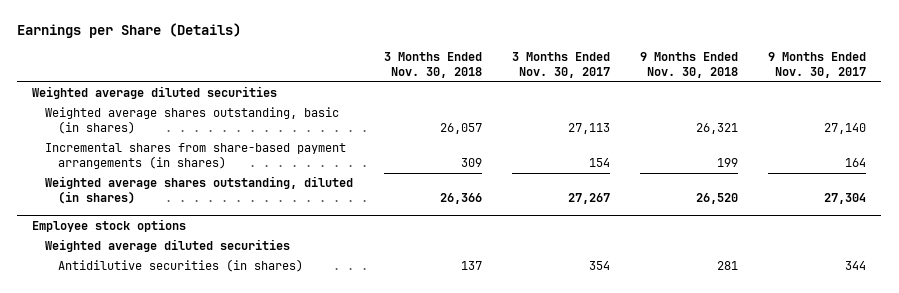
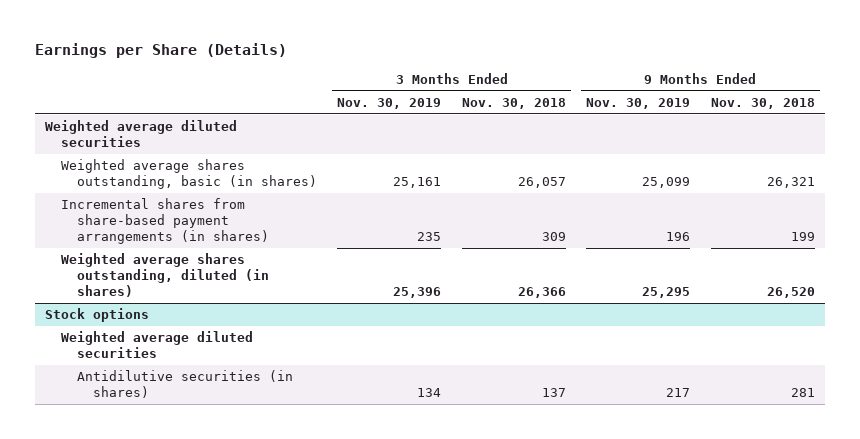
[511,52,610,79] 3 Months Ended Nov. 30, 2017 -> none
[768,52,867,79] 9 Months Ended Nov. 30, 2017 -> none
none -> [337,98,442,110] Nov. 30, 2019
none -> [586,98,691,110] Nov. 30, 2019
[32,218,187,232] Employee stock options -> [45,308,150,323] Stock options

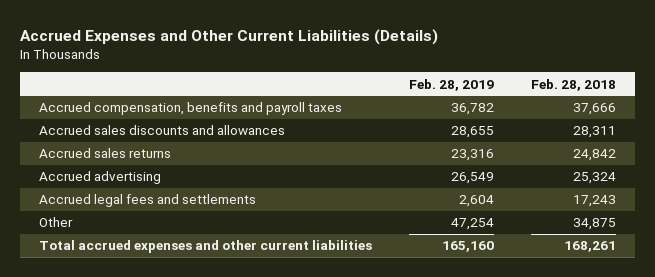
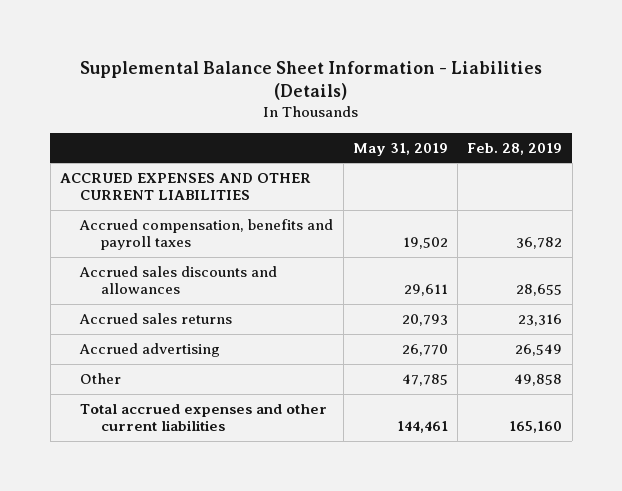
[20,28,439,45] Accrued Expenses and Other Current Liabilities (Details) -> [80,60,543,101] Supplemental Balance Sheet Information - Liabilities (Details)
[531,78,617,91] Feb. 28, 2018 -> none
none -> [352,142,448,156] May 31, 2019
none -> [60,172,312,201] ACCRUED EXPENSES AND OTHER CURRENT LIABILITIES
[38,194,256,208] Accrued legal fees and settlements -> none
[451,218,495,231] 47,254 -> [514,373,563,386] 49,858

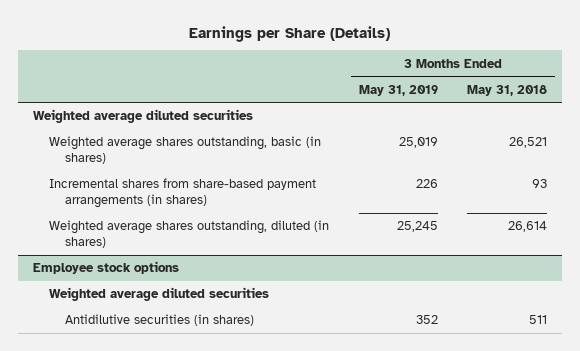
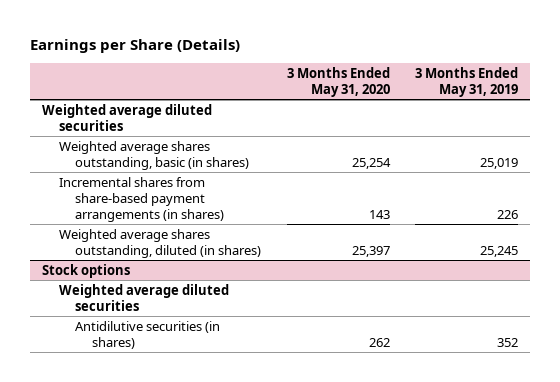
[467,84,548,96] May 31, 2018 -> none
none -> [286,67,390,98] 3 Months Ended May 31, 2020
[32,261,179,275] Employee stock options -> [42,263,131,278] Stock options

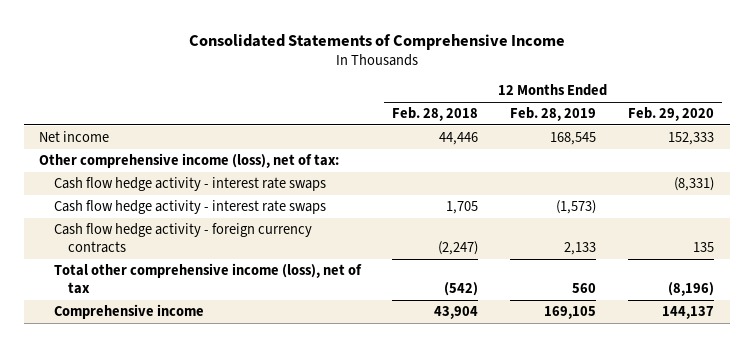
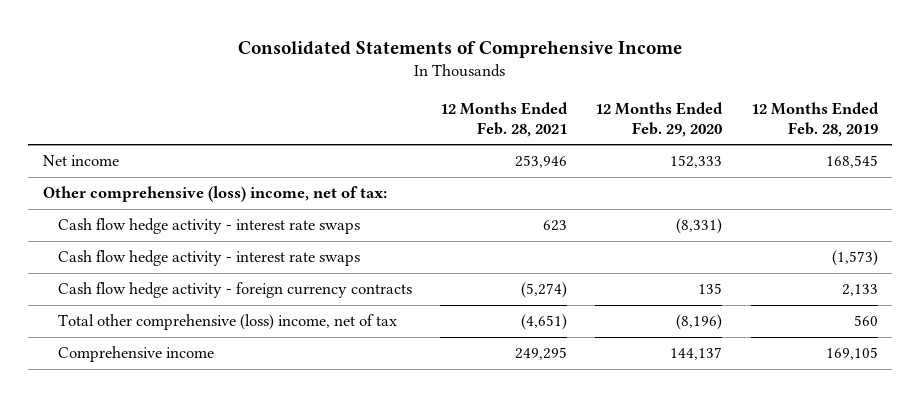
[392,107,479,122] Feb. 28, 2018 -> none
none -> [440,101,569,137] 12 Months Ended Feb. 28, 2021
[39,153,340,169] Other comprehensive income (loss), net of tax: -> [42,186,387,203] Other comprehensive (loss) income, net of tax:
[53,263,362,294] Total other comprehensive income (loss), net of tax -> [57,314,397,331] Total other comprehensive (loss) income, net of tax

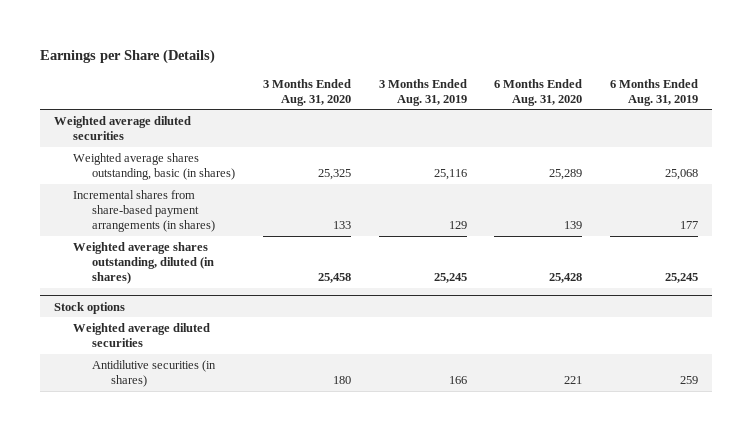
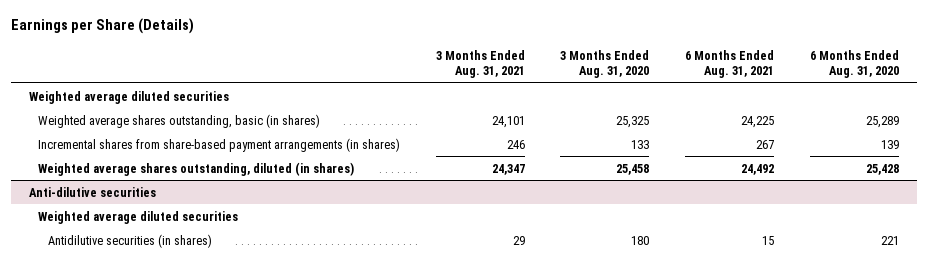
[378,78,467,106] 3 Months Ended Aug. 31, 2019 -> none
[610,78,699,106] 6 Months Ended Aug. 31, 2019 -> none
none -> [435,49,525,78] 3 Months Ended Aug. 31, 2021
none -> [685,49,775,78] 6 Months Ended Aug. 31, 2021
[54,301,126,314] Stock options -> [28,186,156,197] Anti-dilutive securities

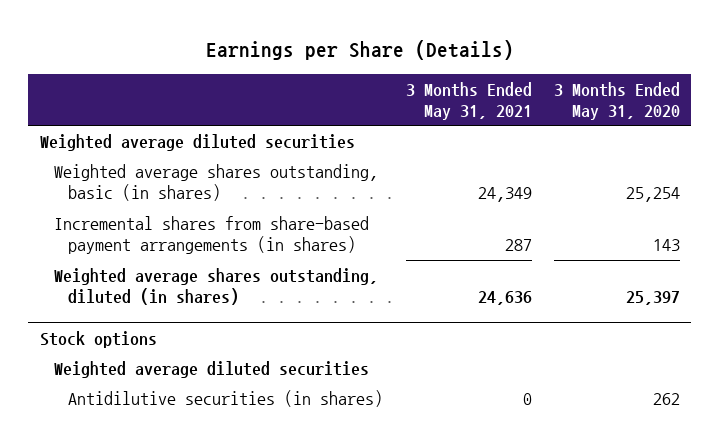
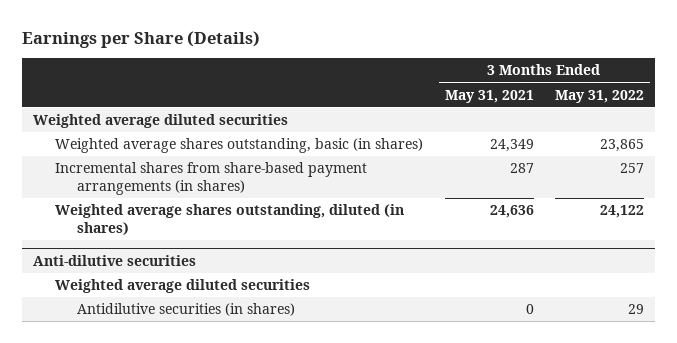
[553,81,680,121] 3 Months Ended May 31, 2020 -> none
none -> [555,89,645,103] May 31, 2022
[39,330,157,348] Stock options -> [32,255,196,267] Anti-dilutive securities

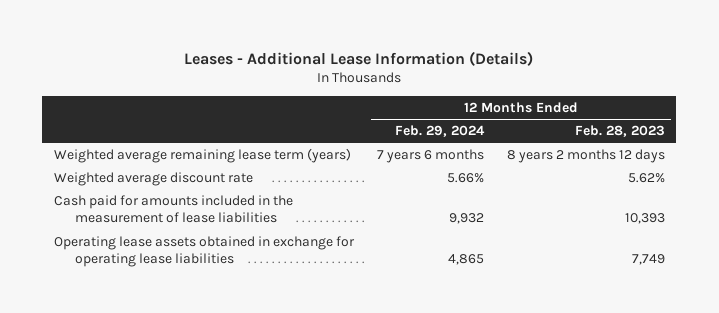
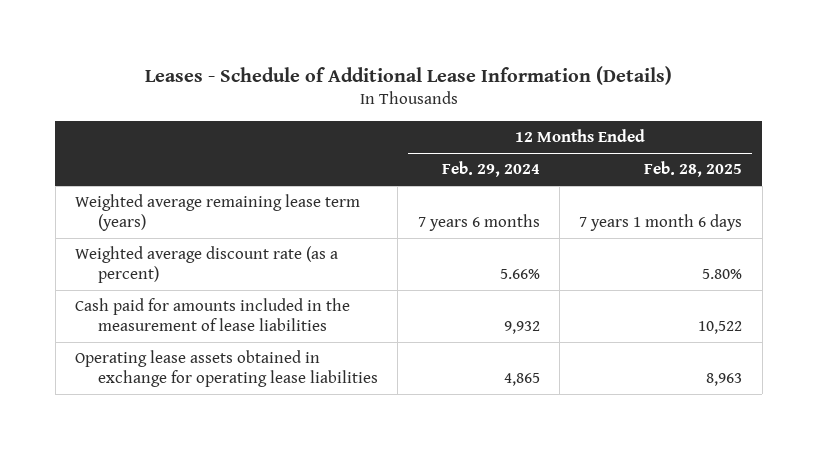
[184,50,534,66] Leases - Additional Lease Information (Details) -> [144,65,672,85] Leases - Schedule of Additional Lease Information (Details)
[574,124,665,137] Feb. 28, 2023 -> none
none -> [644,161,743,178] Feb. 28, 2025
[53,171,253,186] Weighted average discount rate -> [75,246,339,284] Weighted average discount rate (as a percent)

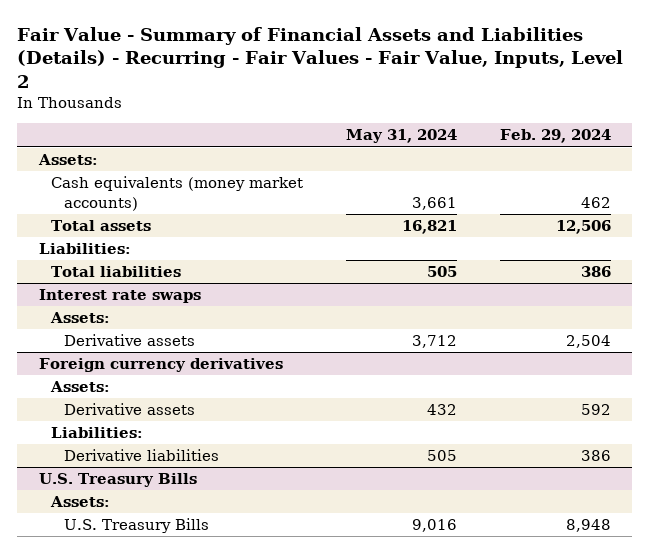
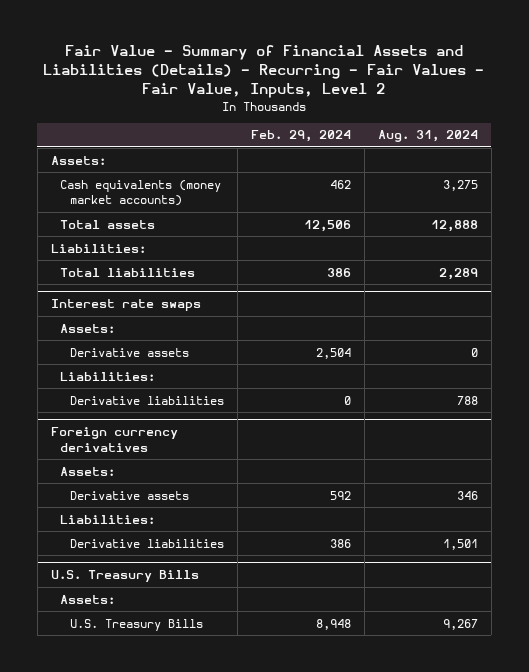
[346,129,458,144] May 31, 2024 -> none
none -> [377,130,478,143] Aug. 31, 2024
none -> [60,371,156,381] Liabilities:
none -> [70,395,225,405] Derivative liabilities

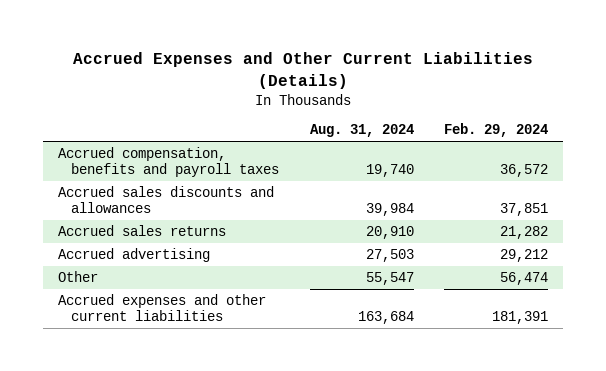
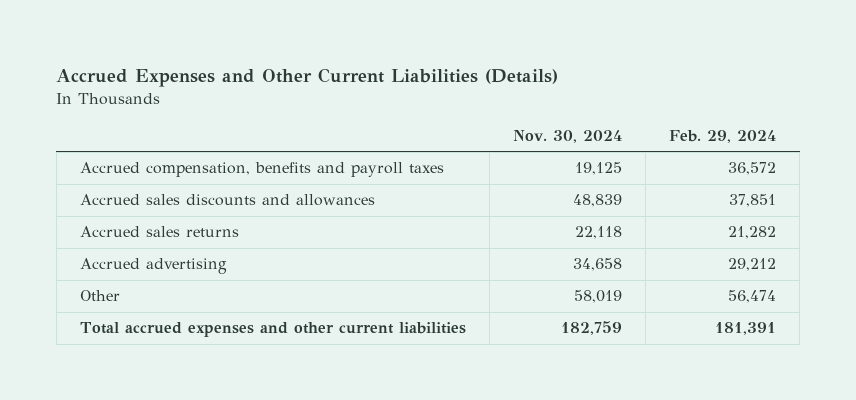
[309,124,414,138] Aug. 31, 2024 -> none
none -> [513,130,623,144] Nov. 30, 2024
[58,293,267,321] Accrued expenses and other current liabilities -> [80,322,467,338] Total accrued expenses and other current liabilities

